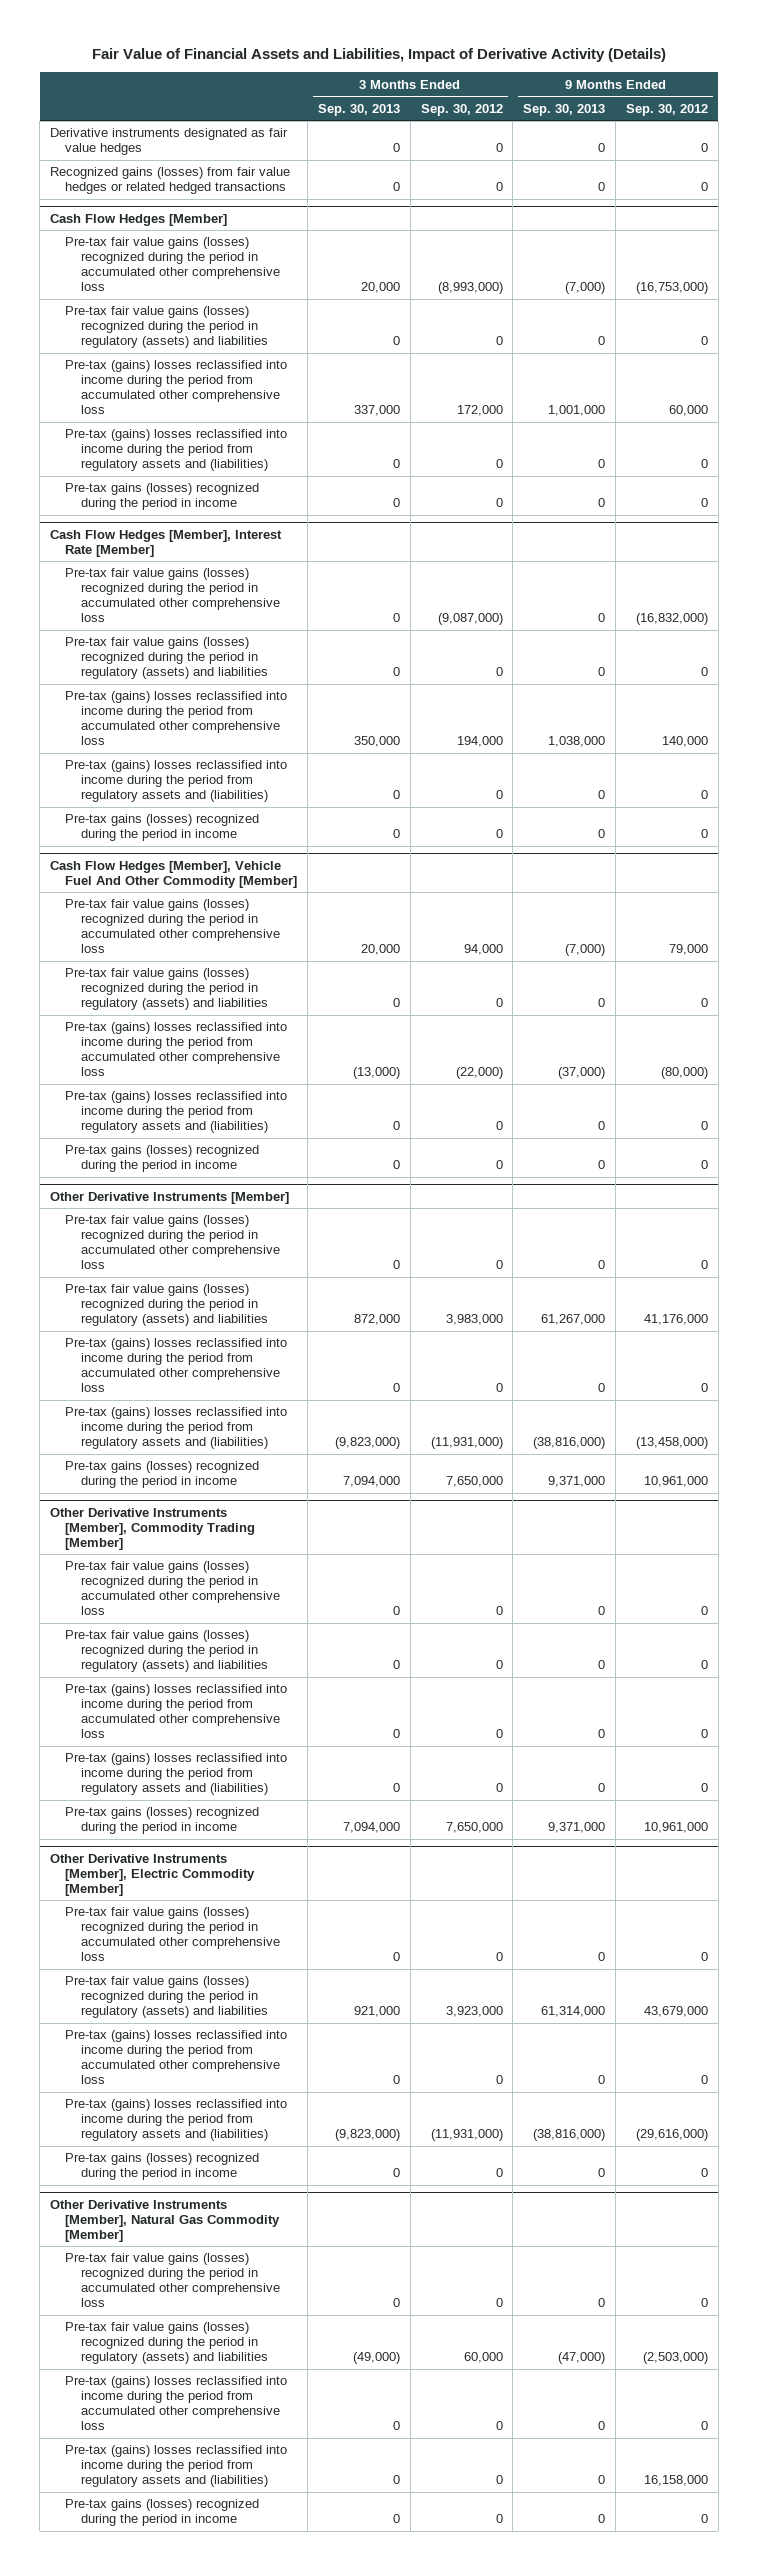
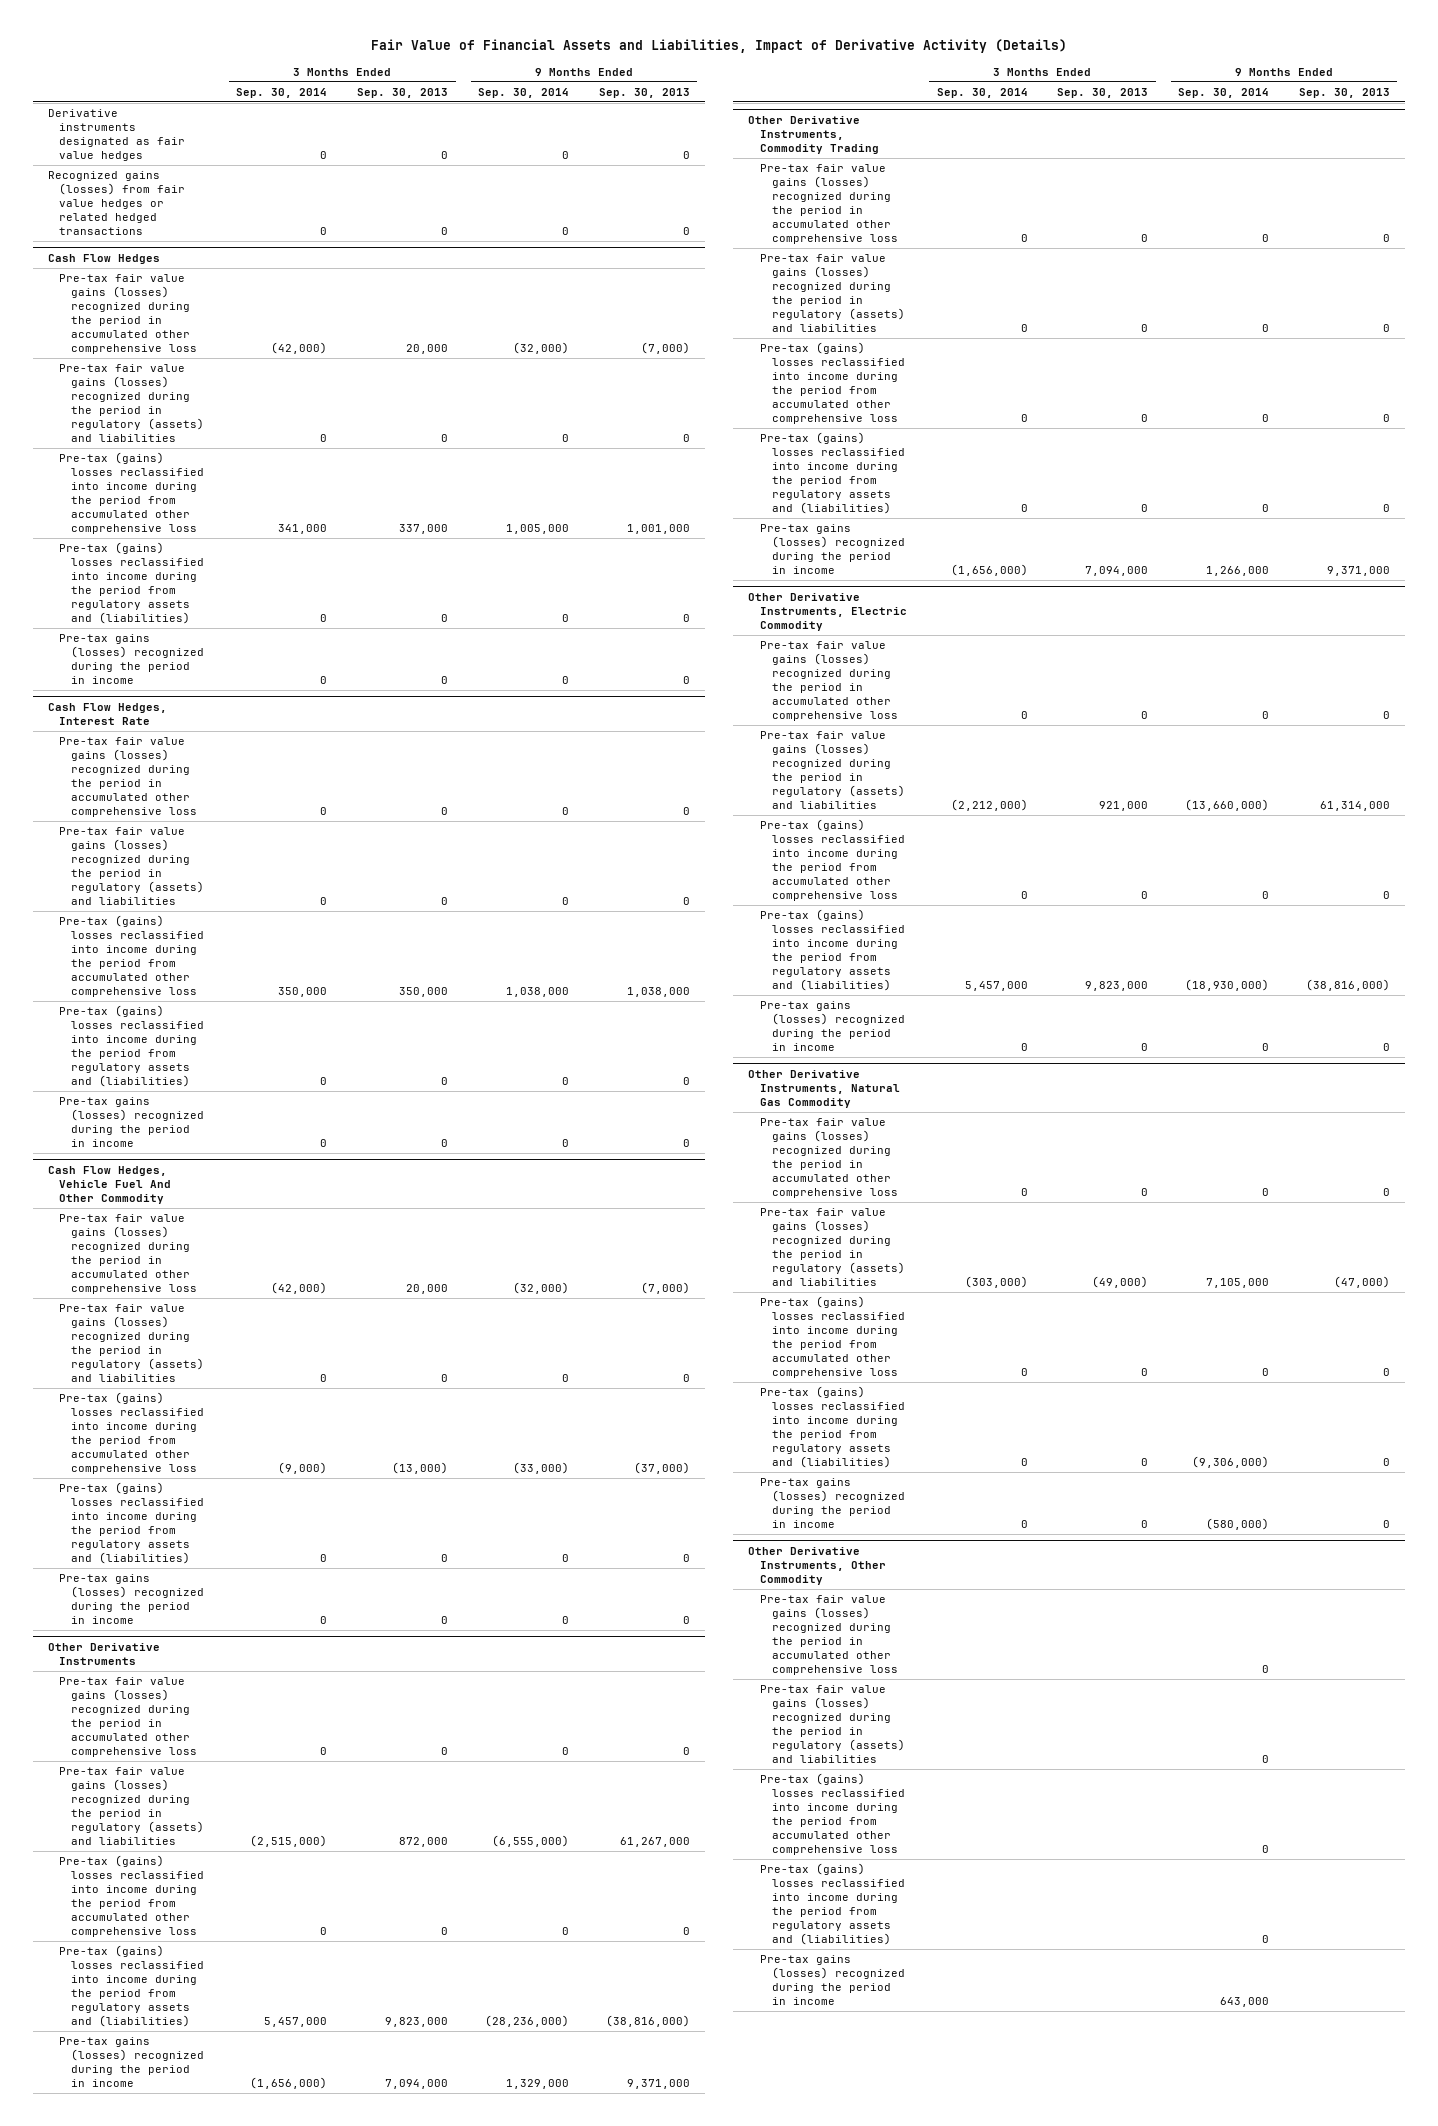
[420,103,503,116] Sep. 30, 2012 -> none
[625,103,708,116] Sep. 30, 2012 -> none
none -> [236,87,328,98] Sep. 30, 2014
none -> [478,87,570,98] Sep. 30, 2014
[49,213,227,226] Cash Flow Hedges [Member] -> [47,254,160,265] Cash Flow Hedges
[49,529,282,557] Cash Flow Hedges [Member], Interest Rate [Member] -> [47,703,167,726] Cash Flow Hedges, Interest Rate
[49,860,298,888] Cash Flow Hedges [Member], Vehicle Fuel And Other Commodity [Member] -> [47,1166,172,1205] Cash Flow Hedges, Vehicle Fuel And Other Commodity
[49,1191,289,1204] Other Derivative Instruments [Member] -> [47,1643,160,1666] Other Derivative Instruments
[335,1437,401,1450] (9,823,000) -> [385,2017,449,2028] 9,823,000
[49,1507,256,1550] Other Derivative Instruments [Member], Commodity Trading [Member] -> [747,116,879,155] Other Derivative Instruments, Commodity Trading
[49,1853,256,1896] Other Derivative Instruments [Member], Electric Commodity [Member] -> [747,593,907,632] Other Derivative Instruments, Electric Commodity
[335,2129,401,2142] (9,823,000) -> [1085,981,1149,992] 9,823,000
[49,2199,281,2242] Other Derivative Instruments [Member], Natural Gas Commodity [Member] -> [747,1070,900,1109] Other Derivative Instruments, Natural Gas Commodity
none -> [747,1547,886,1586] Other Derivative Instruments, Other Commodity
none -> [759,1595,898,1676] Pre-tax fair value gains (losses) recognized during the period in accumulated other comprehensive loss
none -> [759,1685,905,1764] Pre-tax fair value gains (losses) recognized during the period in regulatory (assets) and liabilities
none -> [759,1773,905,1856] Pre-tax (gains) losses reclassified into income during the period from accumulated other comprehensive loss
none -> [759,1863,905,1946] Pre-tax (gains) losses reclassified into income during the period from regulatory assets and (liabilities)
none -> [759,1955,905,2006] Pre-tax gains (losses) recognized during the period in income

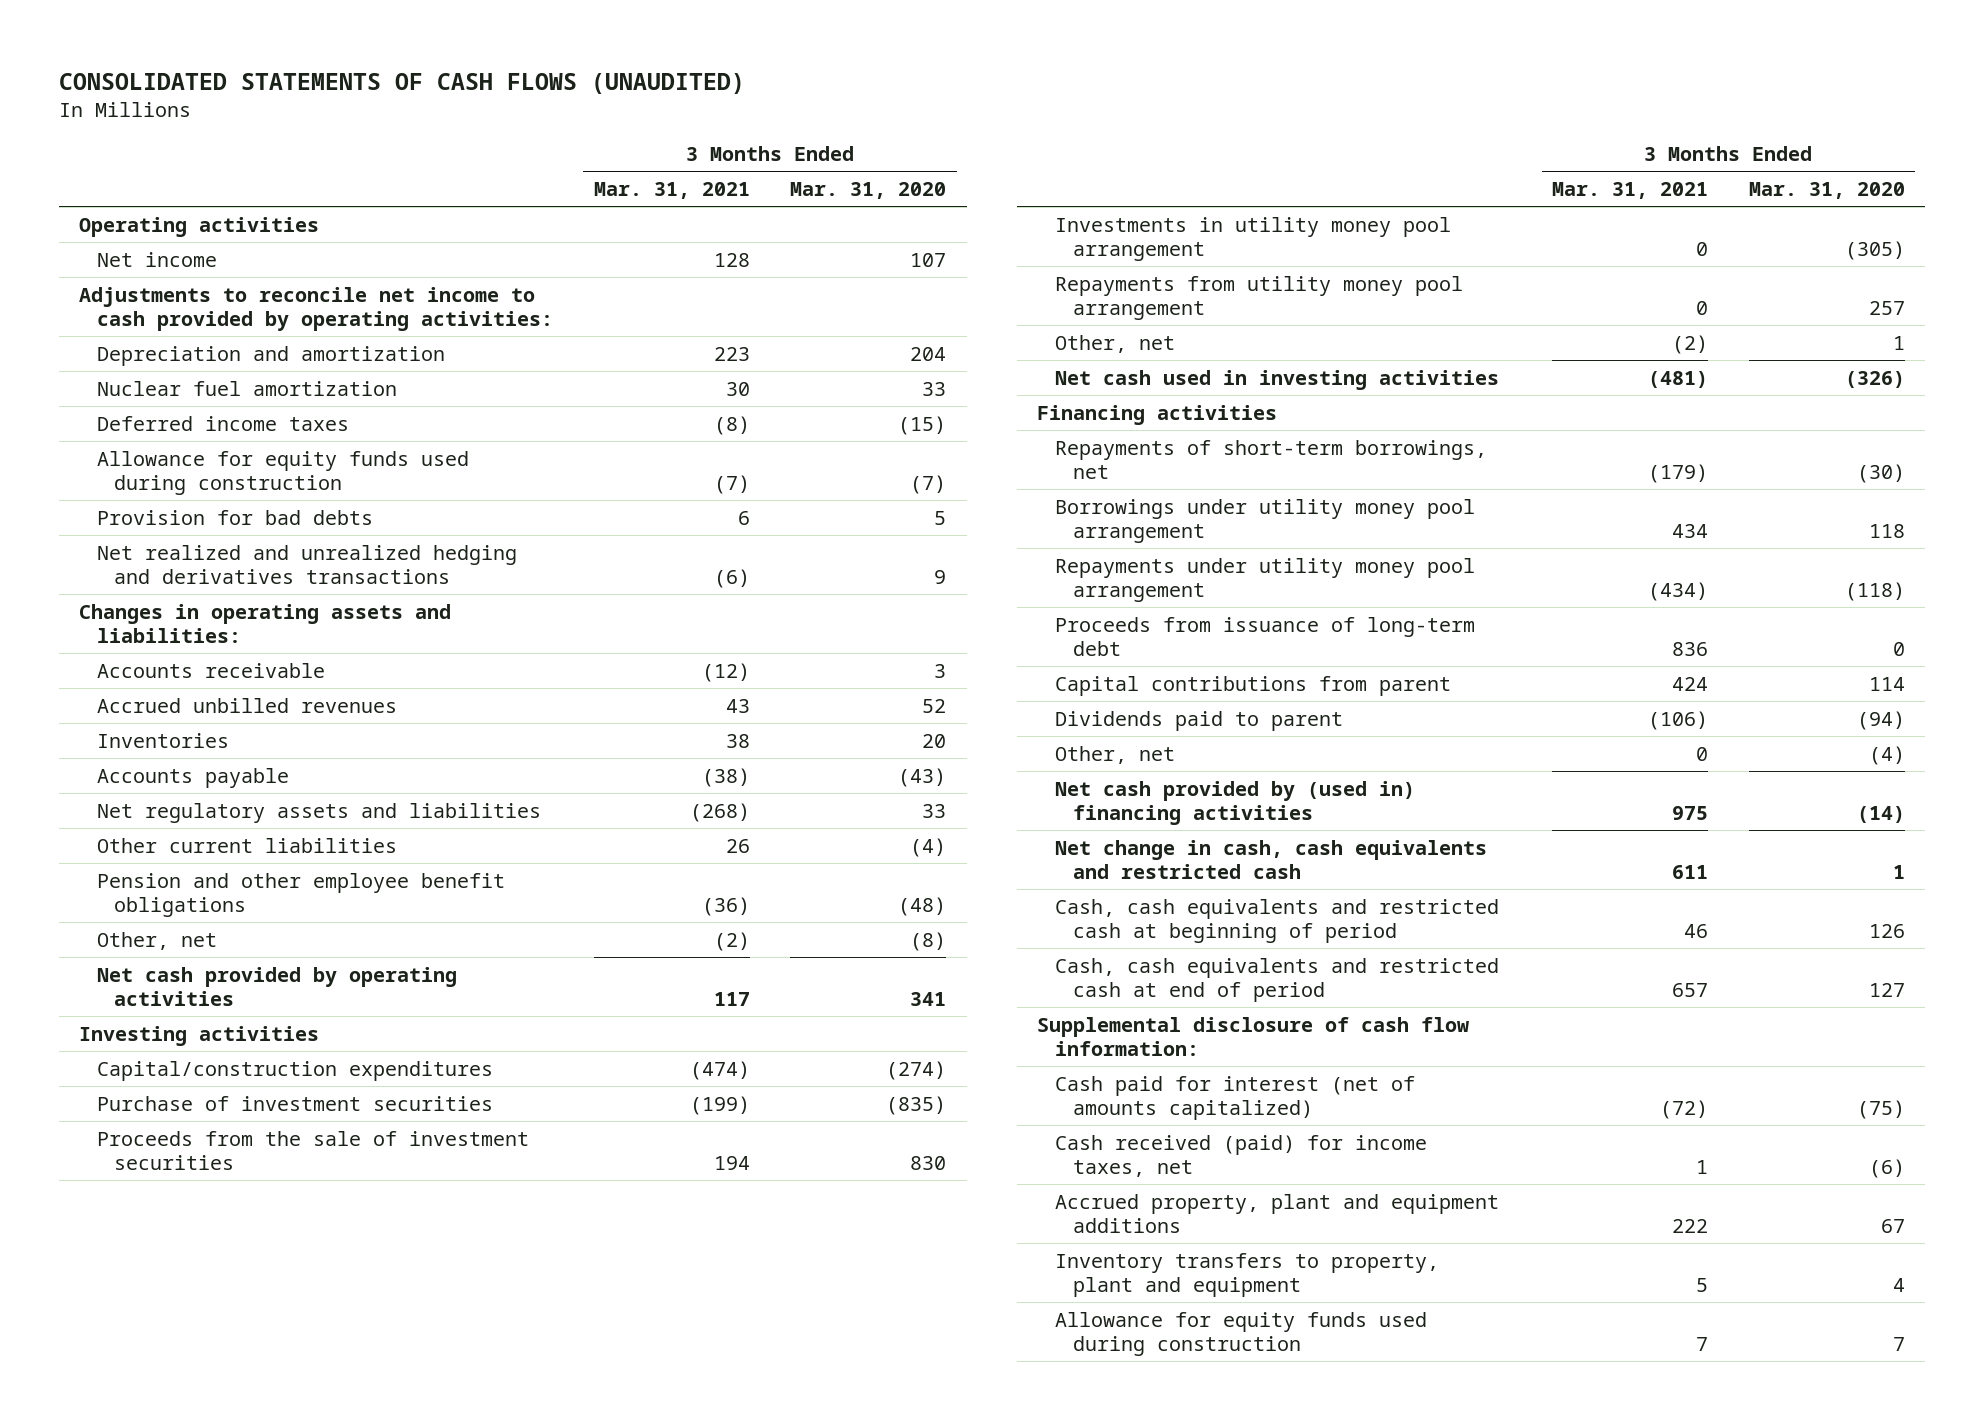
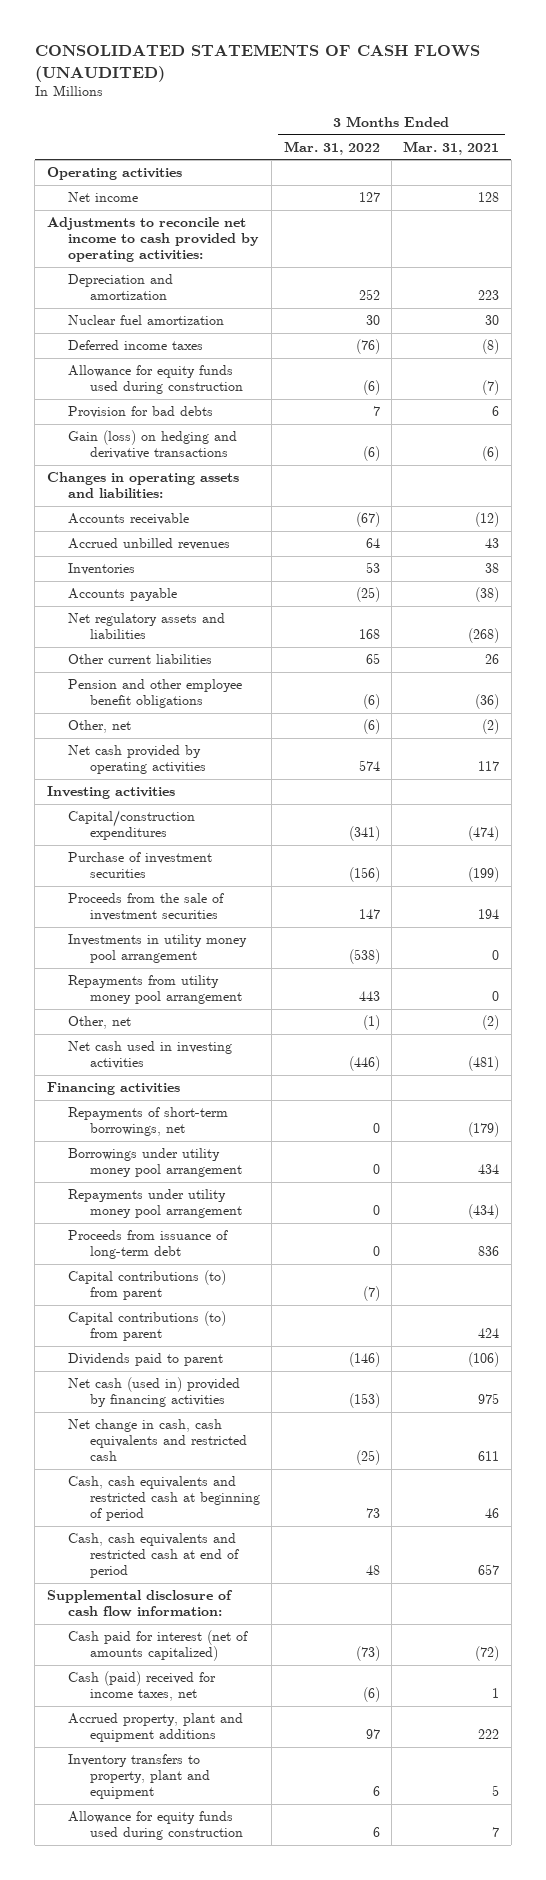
[790,181,947,199] Mar. 31, 2020 -> none
none -> [283,140,380,155] Mar. 31, 2022
[96,544,517,585] Net realized and unrealized hedging and derivatives transactions -> [68,430,238,460] Gain (loss) on hedging and derivative transactions
none -> [68,1270,227,1301] Capital contributions (to) from parent
[1055,675,1452,696] Capital contributions from parent -> [68,1311,227,1342] Capital contributions (to) from parent
[1055,745,1176,764] Other, net -> none
[1055,780,1416,826] Net cash provided by (used in) financing activities -> [68,1377,241,1408] Net cash (used in) provided by financing activities
[1055,1134,1428,1178] Cash received (paid) for income taxes, net -> [68,1671,217,1702] Cash (paid) received for income taxes, net

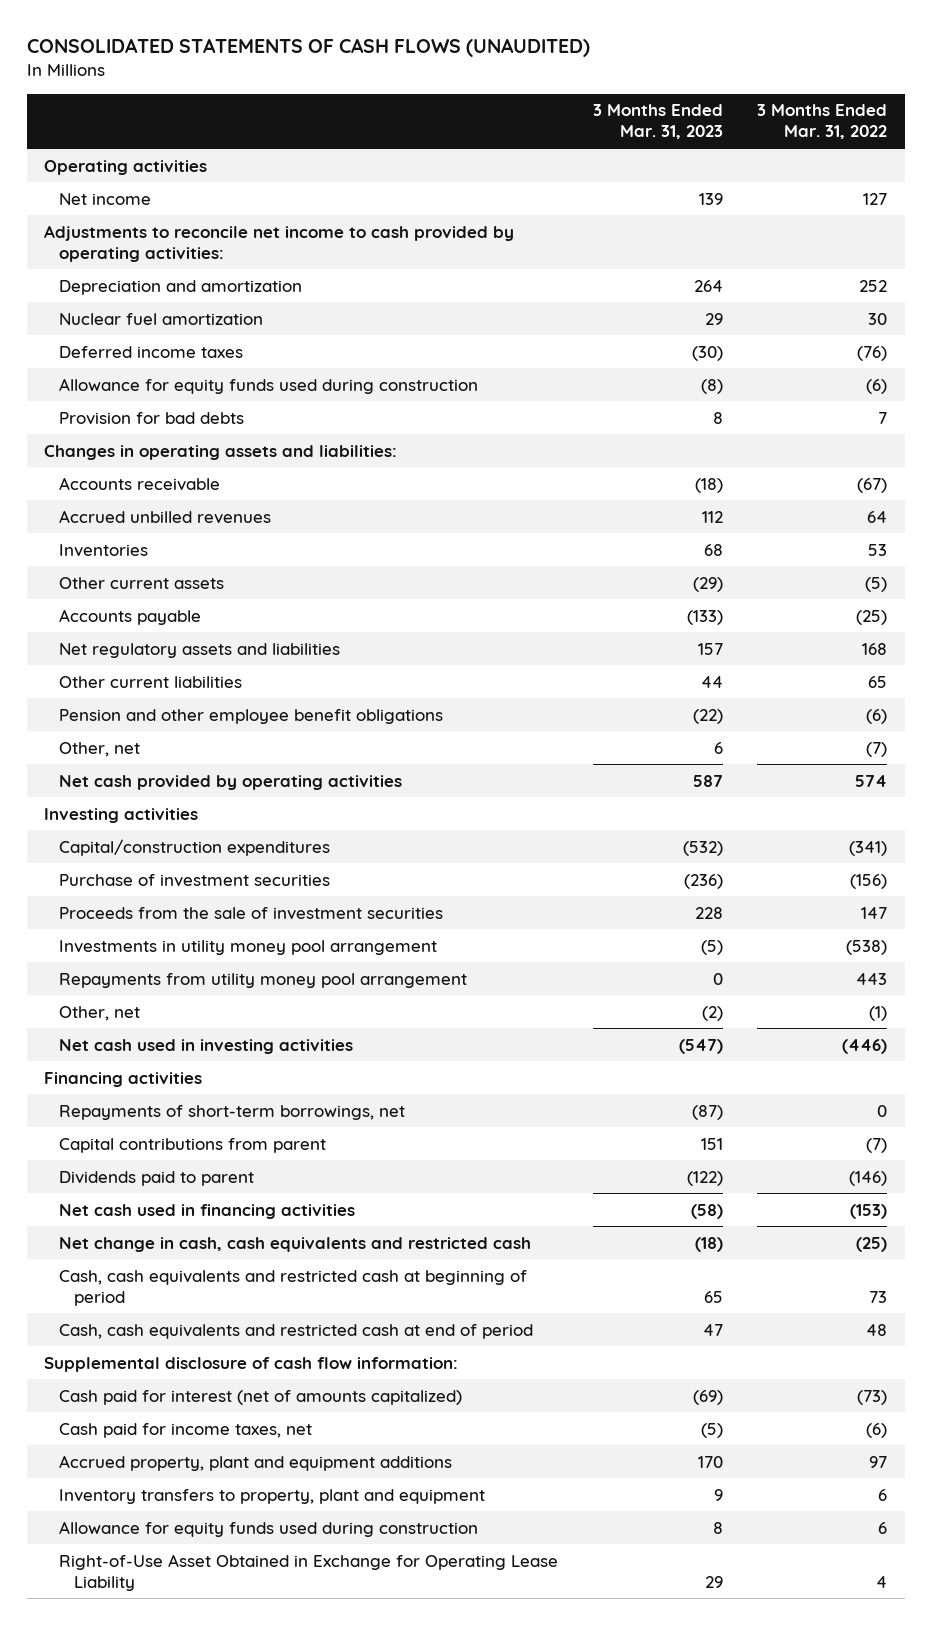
[403,140,500,155] Mar. 31, 2021 -> none
none -> [592,104,723,140] 3 Months Ended Mar. 31, 2023
[68,430,238,460] Gain (loss) on hedging and derivative transactions -> none
none -> [58,576,224,589] Other current assets
[362,719,380,735] (6) -> [866,741,888,757] (7)
[68,1148,242,1178] Borrowings under utility money pool arrangement -> none
[68,1189,242,1219] Repayments under utility money pool arrangement -> none
[68,1230,229,1260] Proceeds from issuance of long-term debt -> none
[68,1311,227,1342] Capital contributions (to) from parent -> none
[68,1270,227,1301] Capital contributions (to) from parent -> [58,1137,326,1153] Capital contributions from parent
[68,1377,241,1408] Net cash (used in) provided by financing activities -> [58,1203,355,1219] Net cash used in financing activities
[68,1671,217,1702] Cash (paid) received for income taxes, net -> [58,1422,312,1438] Cash paid for income taxes, net
none -> [58,1553,558,1591] Right-of-Use Asset Obtained in Exchange for Operating Lease Liability

